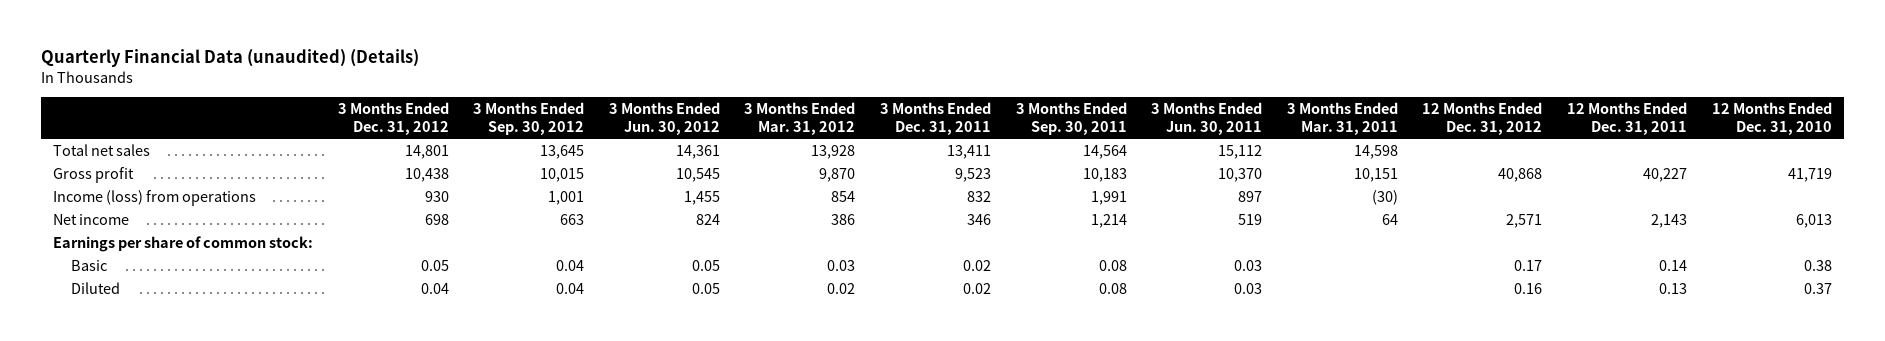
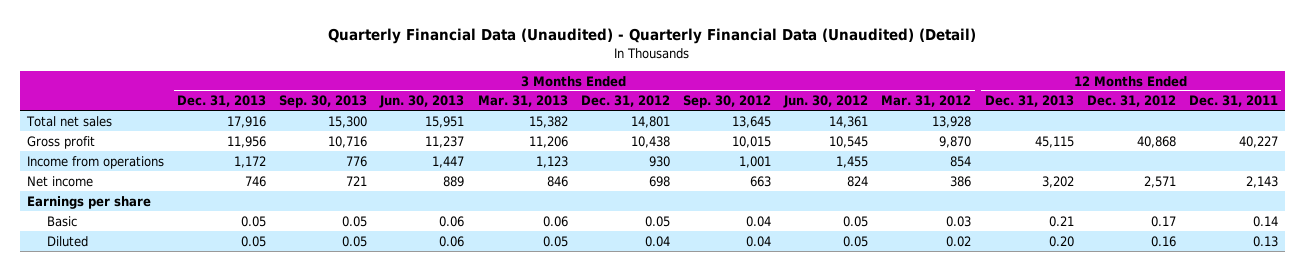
[40,49,419,68] Quarterly Financial Data (unaudited) (Details) -> [328,28,977,45] Quarterly Financial Data (Unaudited) - Quarterly Financial Data (Unaudited) (Detail)
[880,101,992,136] 3 Months Ended Dec. 31, 2011 -> none
[1015,101,1127,136] 3 Months Ended Sep. 30, 2011 -> none
[1151,101,1263,136] 3 Months Ended Jun. 30, 2011 -> none
[1286,101,1398,136] 3 Months Ended Mar. 31, 2011 -> none
[1711,101,1832,136] 12 Months Ended Dec. 31, 2010 -> none
none -> [176,95,266,108] Dec. 31, 2013
none -> [279,95,368,109] Sep. 30, 2013
none -> [379,95,465,109] Jun. 30, 2013
none -> [477,95,568,108] Mar. 31, 2013
none -> [984,95,1074,108] Dec. 31, 2013
[52,189,256,206] Income (loss) from operations -> [26,155,164,169] Income from operations
[52,235,313,252] Earnings per share of common stock: -> [26,195,151,209] Earnings per share

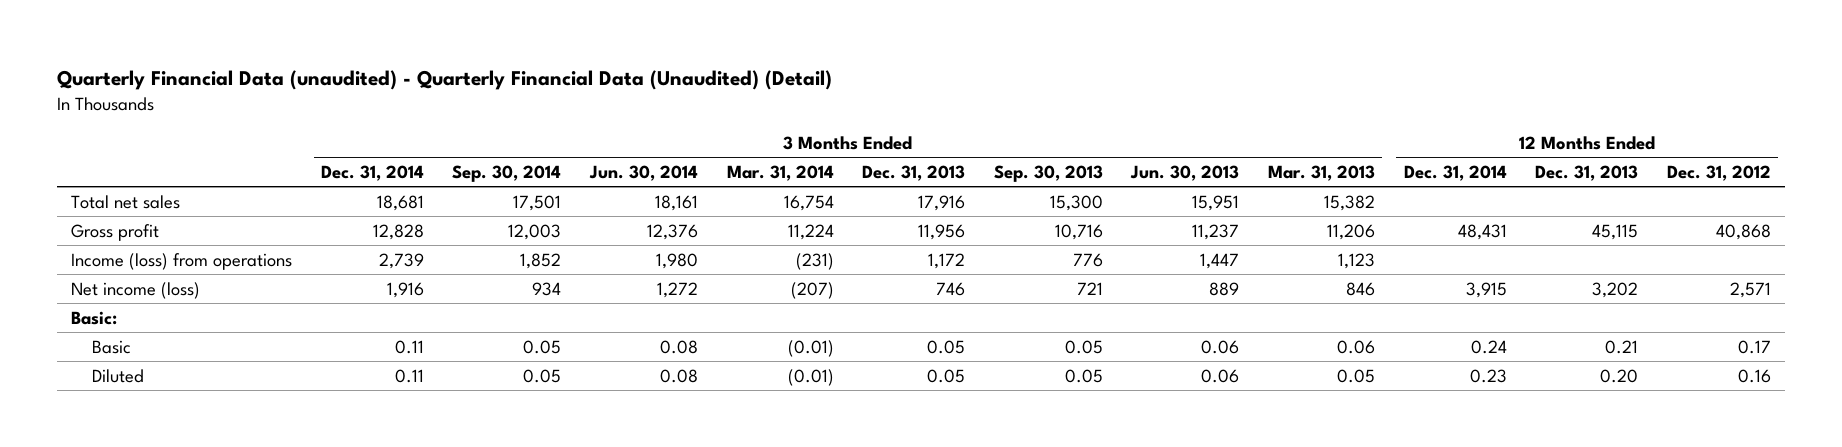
[328,28,977,45] Quarterly Financial Data (Unaudited) - Quarterly Financial Data (Unaudited) (Detail) -> [56,70,832,91] Quarterly Financial Data (unaudited) - Quarterly Financial Data (Unaudited) (Detail)
[580,95,670,108] Dec. 31, 2012 -> none
[683,95,772,109] Sep. 30, 2012 -> none
[783,95,869,109] Jun. 30, 2012 -> none
[881,95,972,108] Mar. 31, 2012 -> none
[1189,95,1279,108] Dec. 31, 2011 -> none
none -> [320,164,424,181] Dec. 31, 2014
none -> [452,164,562,182] Sep. 30, 2014
none -> [588,164,698,181] Jun. 30, 2014
none -> [726,164,834,181] Mar. 31, 2014
none -> [1403,164,1507,181] Dec. 31, 2014
[26,155,164,169] Income from operations -> [71,252,293,270] Income (loss) from operations
[26,175,93,187] Net income -> [71,281,201,299] Net income (loss)
[26,195,151,209] Earnings per share -> [71,310,118,325] Basic:

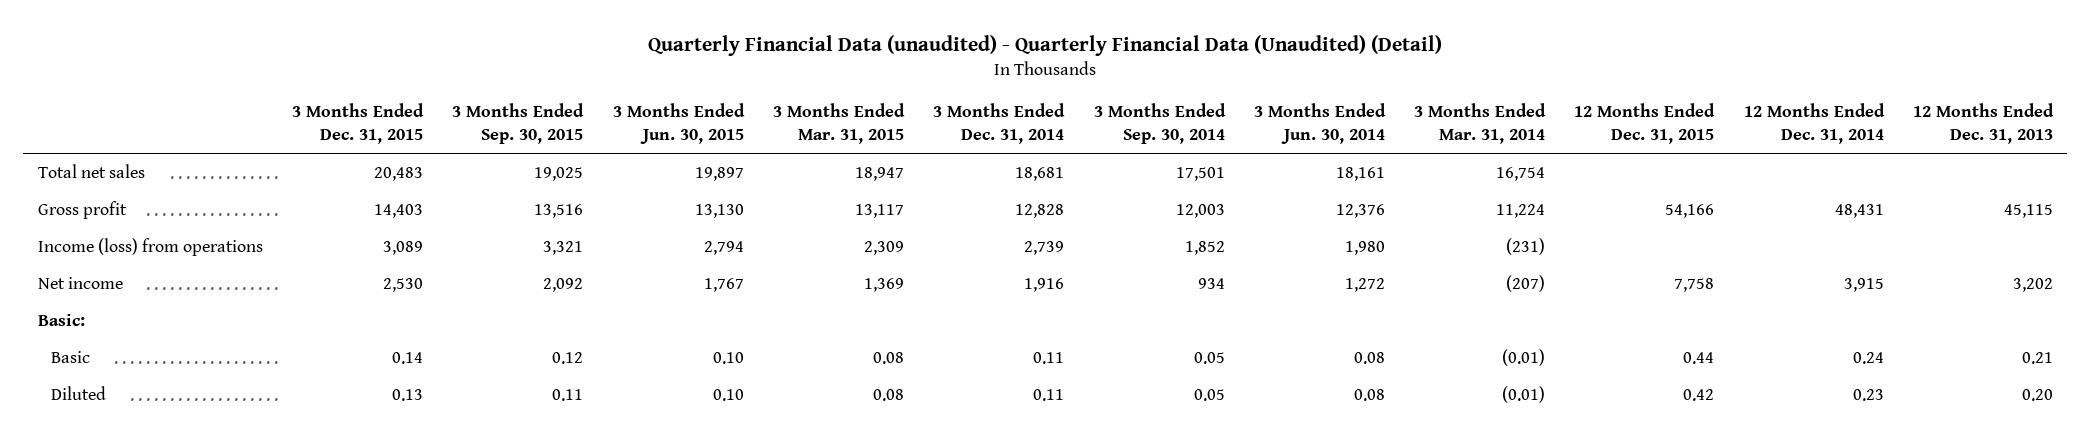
[862,164,966,181] Dec. 31, 2013 -> none
[993,164,1103,182] Sep. 30, 2013 -> none
[1130,164,1240,181] Jun. 30, 2013 -> none
[1267,164,1375,181] Mar. 31, 2013 -> none
[1666,164,1771,181] Dec. 31, 2012 -> none
none -> [292,103,425,145] 3 Months Ended Dec. 31, 2015
none -> [452,103,585,145] 3 Months Ended Sep. 30, 2015
none -> [612,103,745,145] 3 Months Ended Jun. 30, 2015
none -> [772,103,905,145] 3 Months Ended Mar. 31, 2015
none -> [1574,103,1716,145] 12 Months Ended Dec. 31, 2015
[71,281,201,299] Net income (loss) -> [37,277,123,290] Net income

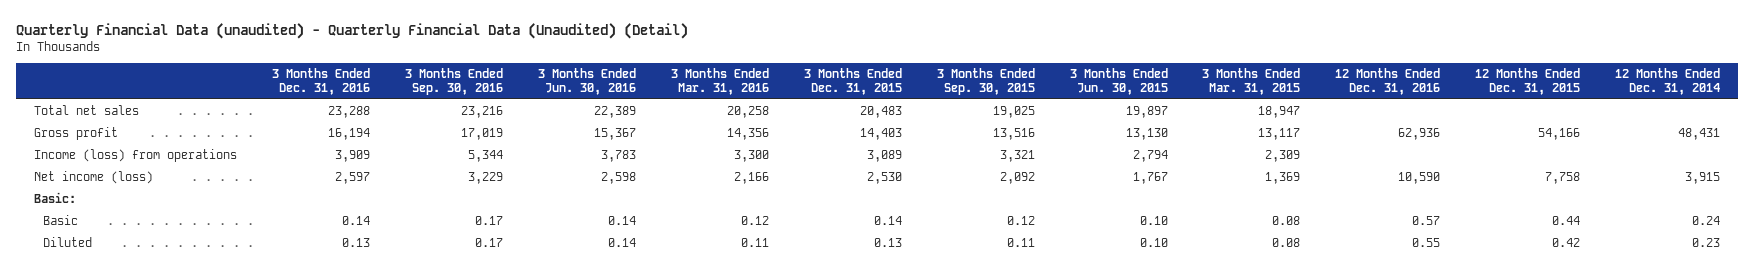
[933,103,1066,145] 3 Months Ended Dec. 31, 2014 -> none
[1093,103,1226,145] 3 Months Ended Sep. 30, 2014 -> none
[1253,103,1386,145] 3 Months Ended Jun. 30, 2014 -> none
[1414,103,1547,145] 3 Months Ended Mar. 31, 2014 -> none
[1912,103,2054,145] 12 Months Ended Dec. 31, 2013 -> none
none -> [271,67,370,96] 3 Months Ended Dec. 31, 2016
none -> [404,67,503,96] 3 Months Ended Sep. 30, 2016
none -> [537,67,636,96] 3 Months Ended Jun. 30, 2016
none -> [670,67,769,96] 3 Months Ended Mar. 31, 2016
none -> [1335,67,1441,96] 12 Months Ended Dec. 31, 2016
[37,277,123,290] Net income -> [33,171,153,185] Net income (loss)

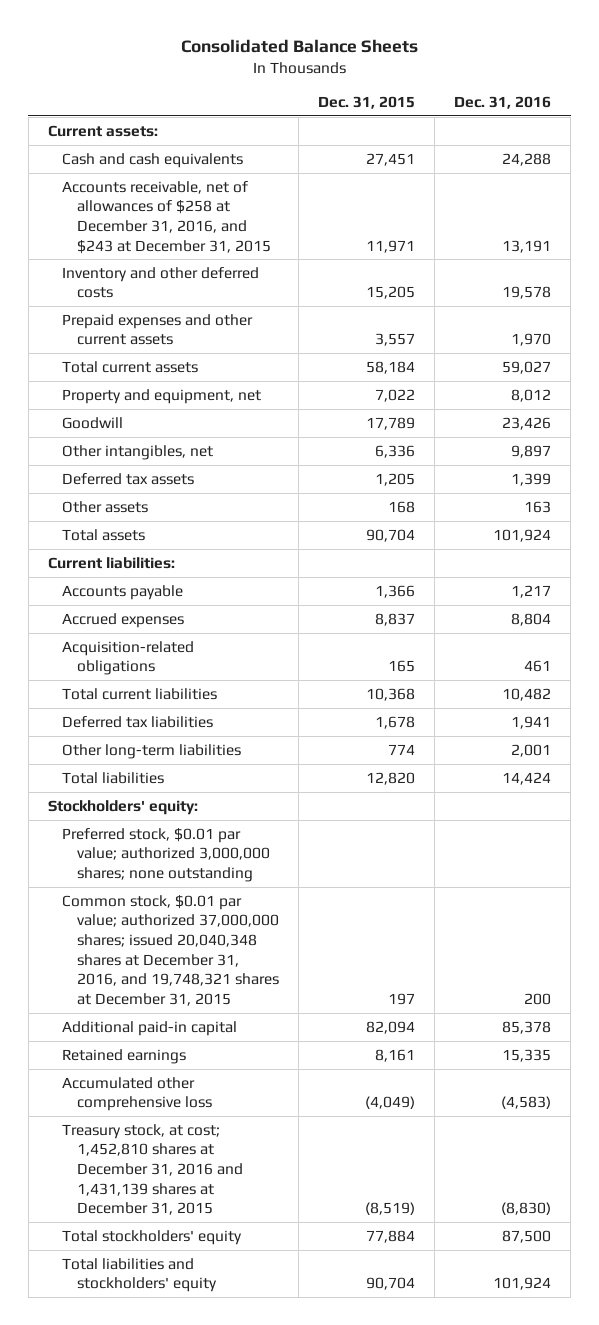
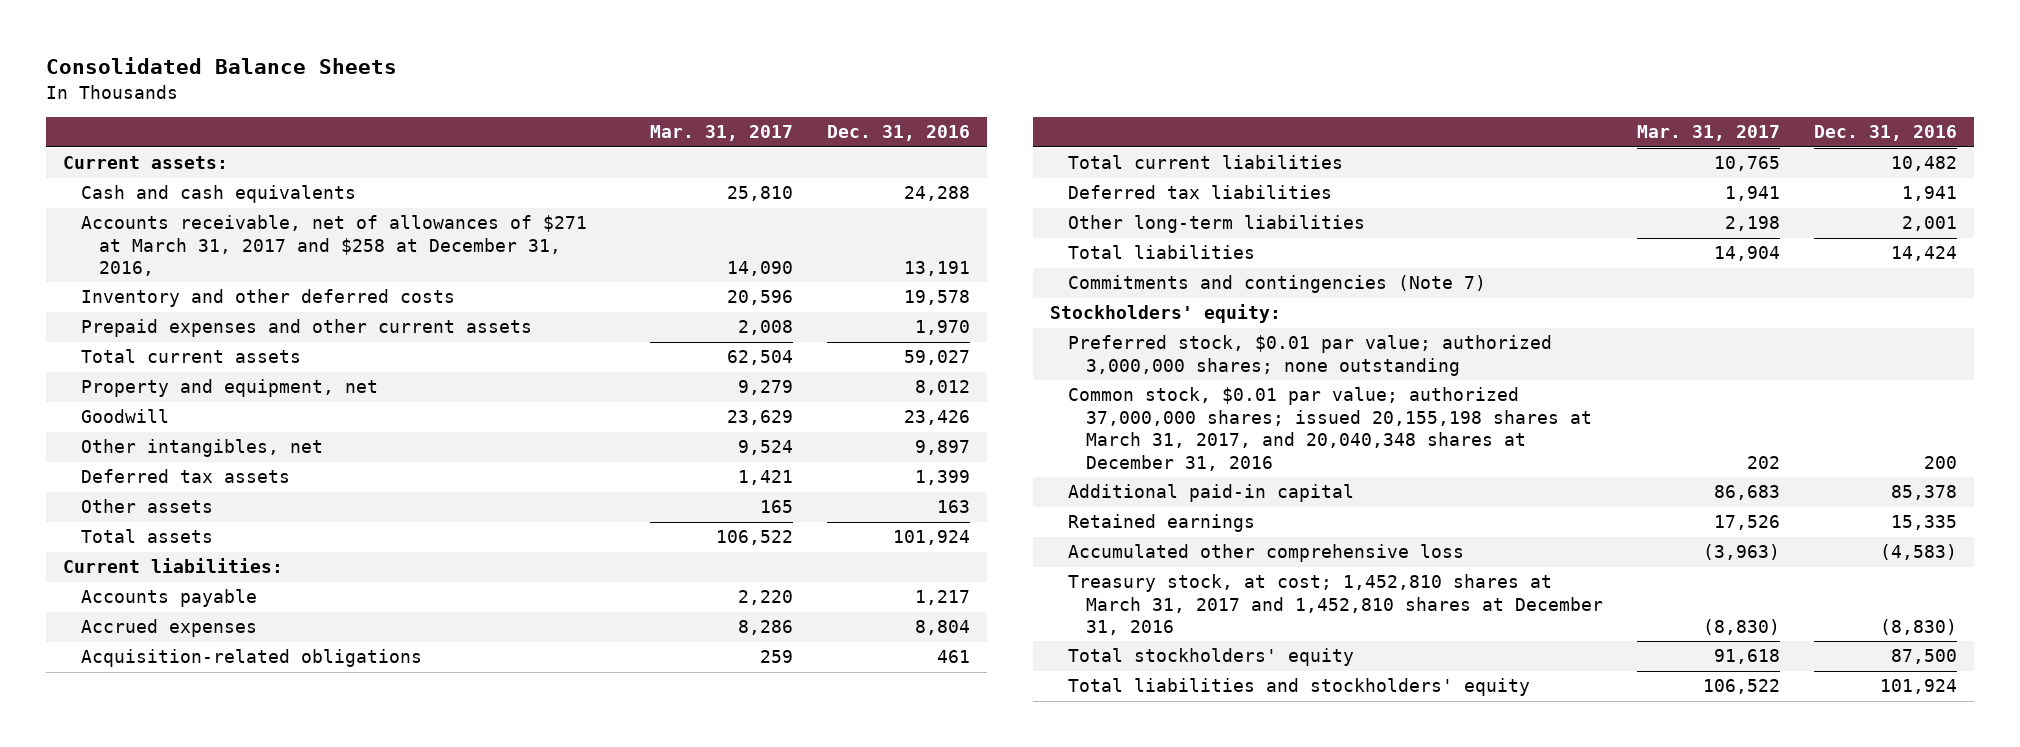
[318,95,416,109] Dec. 31, 2015 -> none
none -> [650,125,794,142] Mar. 31, 2017
[62,180,272,254] Accounts receivable, net of allowances of $258 at December 31, 2016, and $243 at December 31, 2015 -> [80,215,587,277] Accounts receivable, net of allowances of $271 at March 31, 2017 and $258 at December 31, 2016,
none -> [1068,275,1487,294] Commitments and contingencies (Note 7)
[62,894,280,1006] Common stock, $0.01 par value; authorized 37,000,000 shares; issued 20,040,348 shares at December 31, 2016, and 19,748,321 shares at December 31, 2015 -> [1068,387,1593,471] Common stock, $0.01 par value; authorized 37,000,000 shares; issued 20,155,198 shares at March 31, 2017, and 20,040,348 shares at December 31, 2016
[62,1123,244,1216] Treasury stock, at cost; 1,452,810 shares at December 31, 2016 and 1,431,139 shares at December 31, 2015 -> [1068,574,1604,636] Treasury stock, at cost; 1,452,810 shares at March 31, 2017 and 1,452,810 shares at December 31, 2016

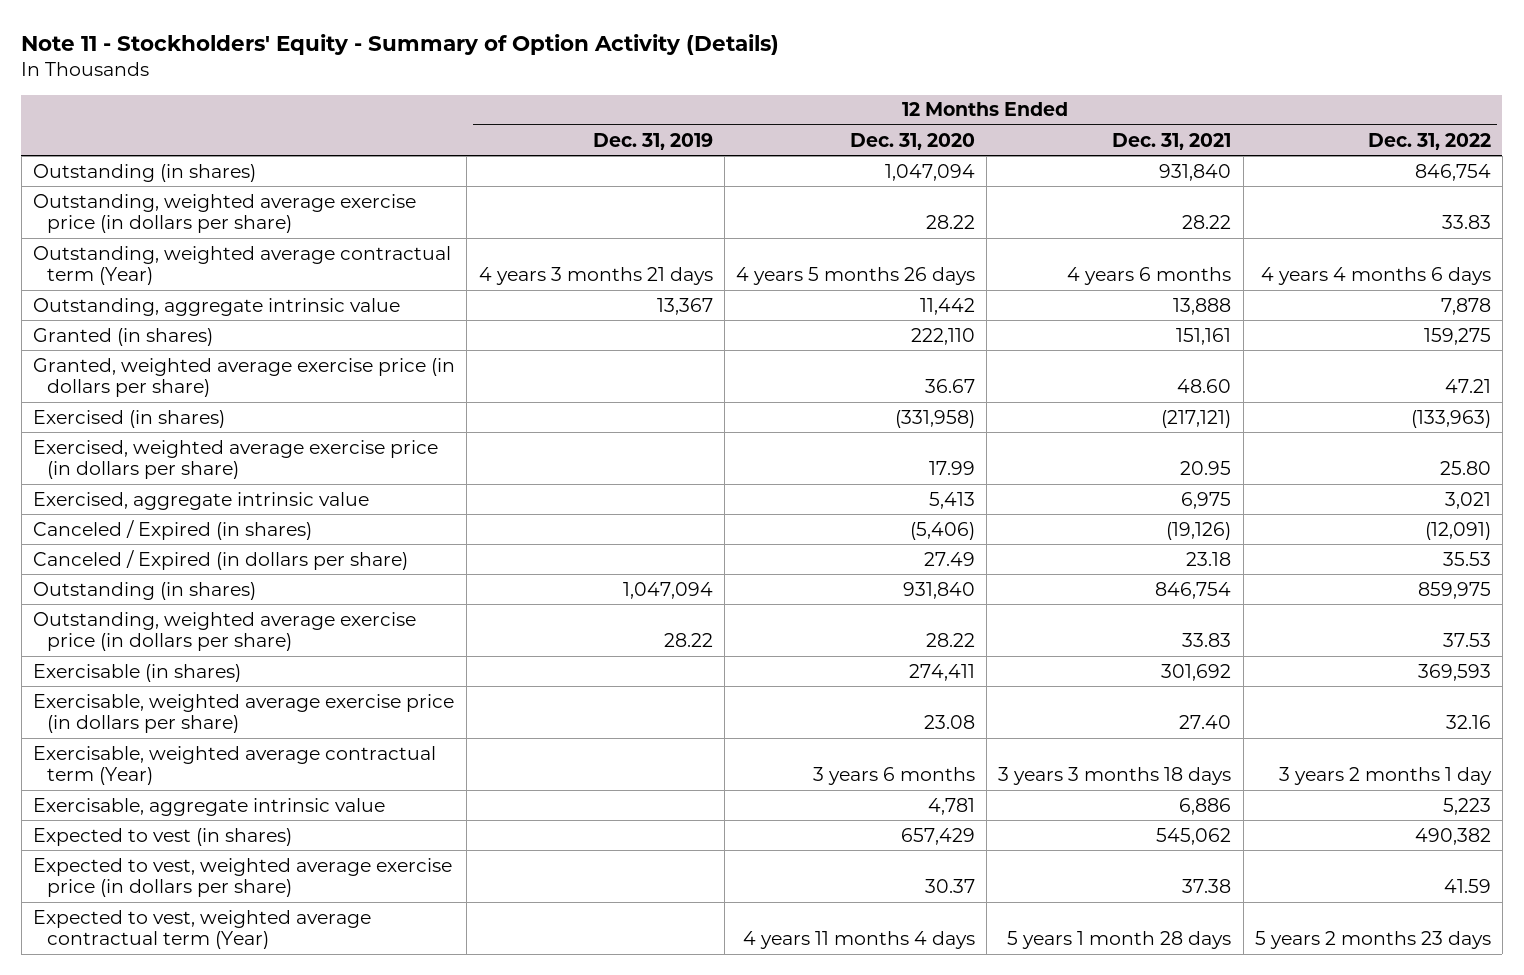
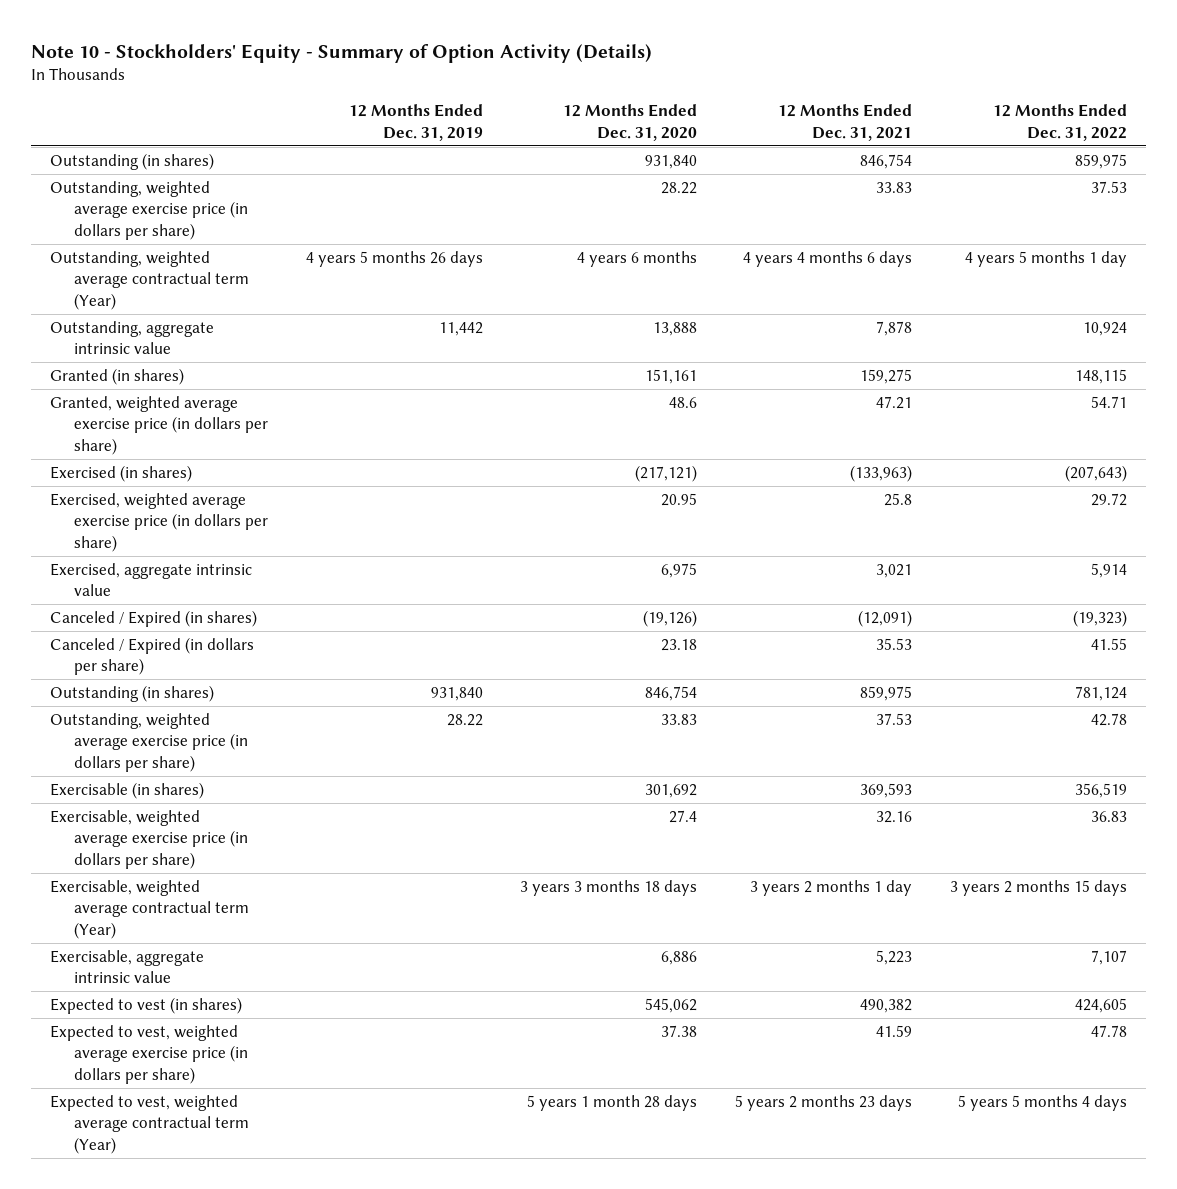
[21,33,780,55] Note 11 - Stockholders' Equity - Summary of Option Activity (Details) -> [31,43,653,63] Note 10 - Stockholders' Equity - Summary of Option Activity (Details)
[884,163,975,181] 1,047,094 -> [645,154,698,169] 931,840
[1159,163,1232,181] 931,840 -> [860,153,913,169] 846,754
[1414,163,1491,181] 846,754 -> [1074,153,1127,169] 859,975
[1182,215,1232,230] 28.22 -> [876,181,913,193] 33.83
[1441,215,1491,230] 33.83 -> [1090,180,1127,193] 37.53
[478,267,713,286] 4 years 3 months 21 days -> [305,250,483,267] 4 years 5 months 26 days
[735,267,975,286] 4 years 5 months 26 days -> [577,250,698,267] 4 years 6 months
[1067,267,1232,286] 4 years 6 months -> [743,250,913,267] 4 years 4 months 6 days
[1260,267,1491,286] 4 years 4 months 6 days -> [964,250,1127,267] 4 years 5 months 1 day
[656,297,713,315] 13,367 -> [438,321,483,336] 11,442
[919,297,975,315] 11,442 -> [653,321,698,336] 13,888
[1173,297,1232,315] 13,888 -> [876,320,913,336] 7,878
[1440,297,1491,315] 7,878 -> [1082,321,1127,336] 10,924
[910,327,975,345] 222,110 -> [645,368,698,384] 151,161
[1176,327,1232,345] 151,161 -> [860,368,913,384] 159,275
[1423,327,1491,345] 159,275 -> [1074,368,1127,384] 148,115
[924,379,975,394] 36.67 -> [669,396,698,408] 48.6
[1177,379,1232,394] 48.60 -> [876,395,913,409] 47.21
[1444,379,1491,394] 47.21 -> [1090,395,1127,408] 54.71
[894,409,975,428] (331,958) -> [635,464,698,482] (217,121)
[1161,409,1232,428] (217,121) -> [850,464,913,482] (133,963)
[1410,409,1491,428] (133,963) -> [1064,464,1127,482] (207,643)
[928,461,975,476] 17.99 -> [661,492,698,506] 20.95
[1180,461,1232,476] 20.95 -> [884,492,913,506] 25.8
[1439,461,1491,476] 25.80 -> [1090,492,1127,506] 29.72
[928,491,975,509] 5,413 -> [661,562,698,578] 6,975
[1181,491,1232,509] 6,975 -> [876,563,913,578] 3,021
[1444,491,1491,509] 3,021 -> [1090,562,1127,578] 5,914
[909,521,975,540] (5,406) -> [643,609,698,627] (19,126)
[1166,521,1232,540] (19,126) -> [858,609,913,627] (12,091)
[1424,521,1491,540] (12,091) -> [1072,609,1127,627] (19,323)
[923,551,975,566] 27.49 -> [661,638,698,651] 23.18
[1186,551,1232,566] 23.18 -> [876,637,913,650] 35.53
[1442,551,1491,566] 35.53 -> [1090,637,1127,650] 41.55
[622,581,713,599] 1,047,094 -> [430,686,483,701] 931,840
[902,581,975,599] 931,840 -> [645,685,698,701] 846,754
[1155,581,1232,599] 846,754 -> [860,685,913,701] 859,975
[1417,581,1491,599] 859,975 -> [1074,685,1127,701] 781,124
[925,633,975,648] 28.22 -> [661,713,698,725] 33.83
[1182,633,1232,648] 33.83 -> [876,712,913,725] 37.53
[1442,633,1491,648] 37.53 -> [1090,712,1127,726] 42.78
[908,663,975,681] 274,411 -> [645,783,698,798] 301,692
[1161,663,1232,681] 301,692 -> [860,782,913,798] 369,593
[1417,663,1491,681] 369,593 -> [1074,782,1127,798] 356,519
[923,715,975,730] 23.08 -> [669,809,698,823] 27.4
[1179,715,1232,730] 27.40 -> [876,810,913,823] 32.16
[1445,715,1491,730] 32.16 -> [1090,810,1127,822] 36.83
[812,767,975,786] 3 years 6 months -> [520,879,698,896] 3 years 3 months 18 days
[998,767,1232,786] 3 years 3 months 18 days -> [750,879,913,896] 3 years 2 months 1 day
[1278,767,1492,786] 3 years 2 months 1 day -> [949,879,1127,896] 3 years 2 months 15 days
[927,797,975,815] 4,781 -> [661,950,698,965] 6,886
[1179,797,1232,815] 6,886 -> [876,949,913,965] 5,223
[1442,797,1491,815] 5,223 -> [1090,949,1127,965] 7,107
[900,827,975,845] 657,429 -> [645,997,698,1013] 545,062
[1156,827,1232,845] 545,062 -> [860,998,913,1013] 490,382
[1414,827,1491,845] 490,382 -> [1074,997,1127,1013] 424,605
[924,879,975,894] 30.37 -> [661,1024,698,1037] 37.38
[1182,879,1232,894] 37.38 -> [876,1024,913,1037] 41.59
[1443,879,1491,894] 41.59 -> [1090,1024,1127,1037] 47.78
[742,931,975,950] 4 years 11 months 4 days -> [527,1094,698,1111] 5 years 1 month 28 days
[1007,931,1232,950] 5 years 1 month 28 days -> [735,1094,913,1111] 5 years 2 months 23 days
[1254,931,1491,950] 5 years 2 months 23 days -> [957,1094,1127,1111] 5 years 5 months 4 days

